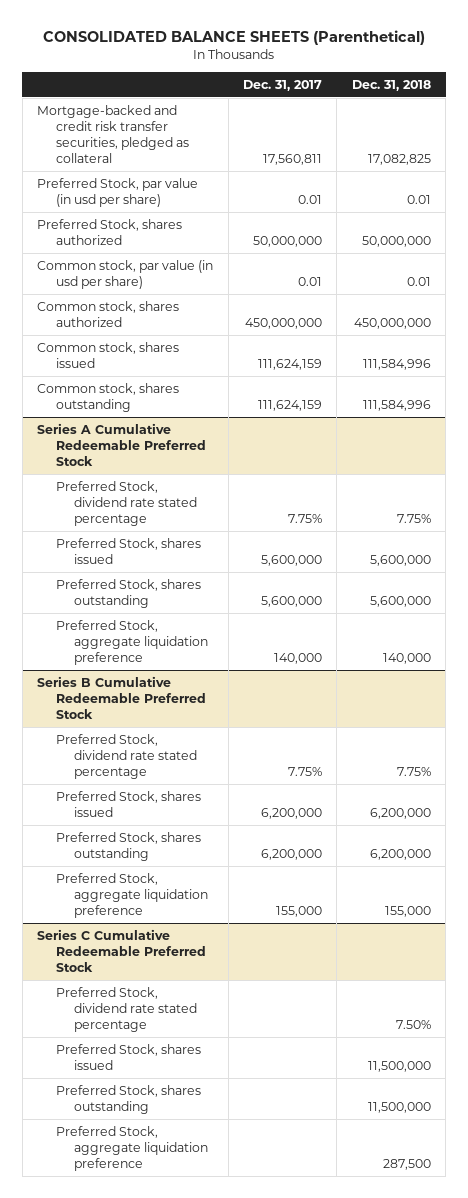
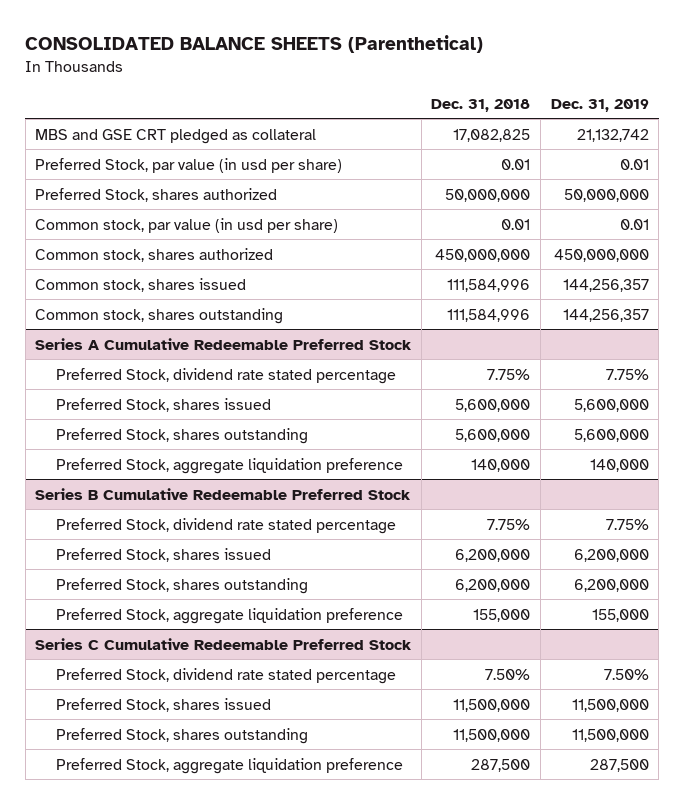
[243,79,323,91] Dec. 31, 2017 -> none
none -> [550,98,649,112] Dec. 31, 2019
[37,104,189,164] Mortgage-backed and credit risk transfer securities, pledged as collateral -> [35,128,317,144] MBS and GSE CRT pledged as collateral

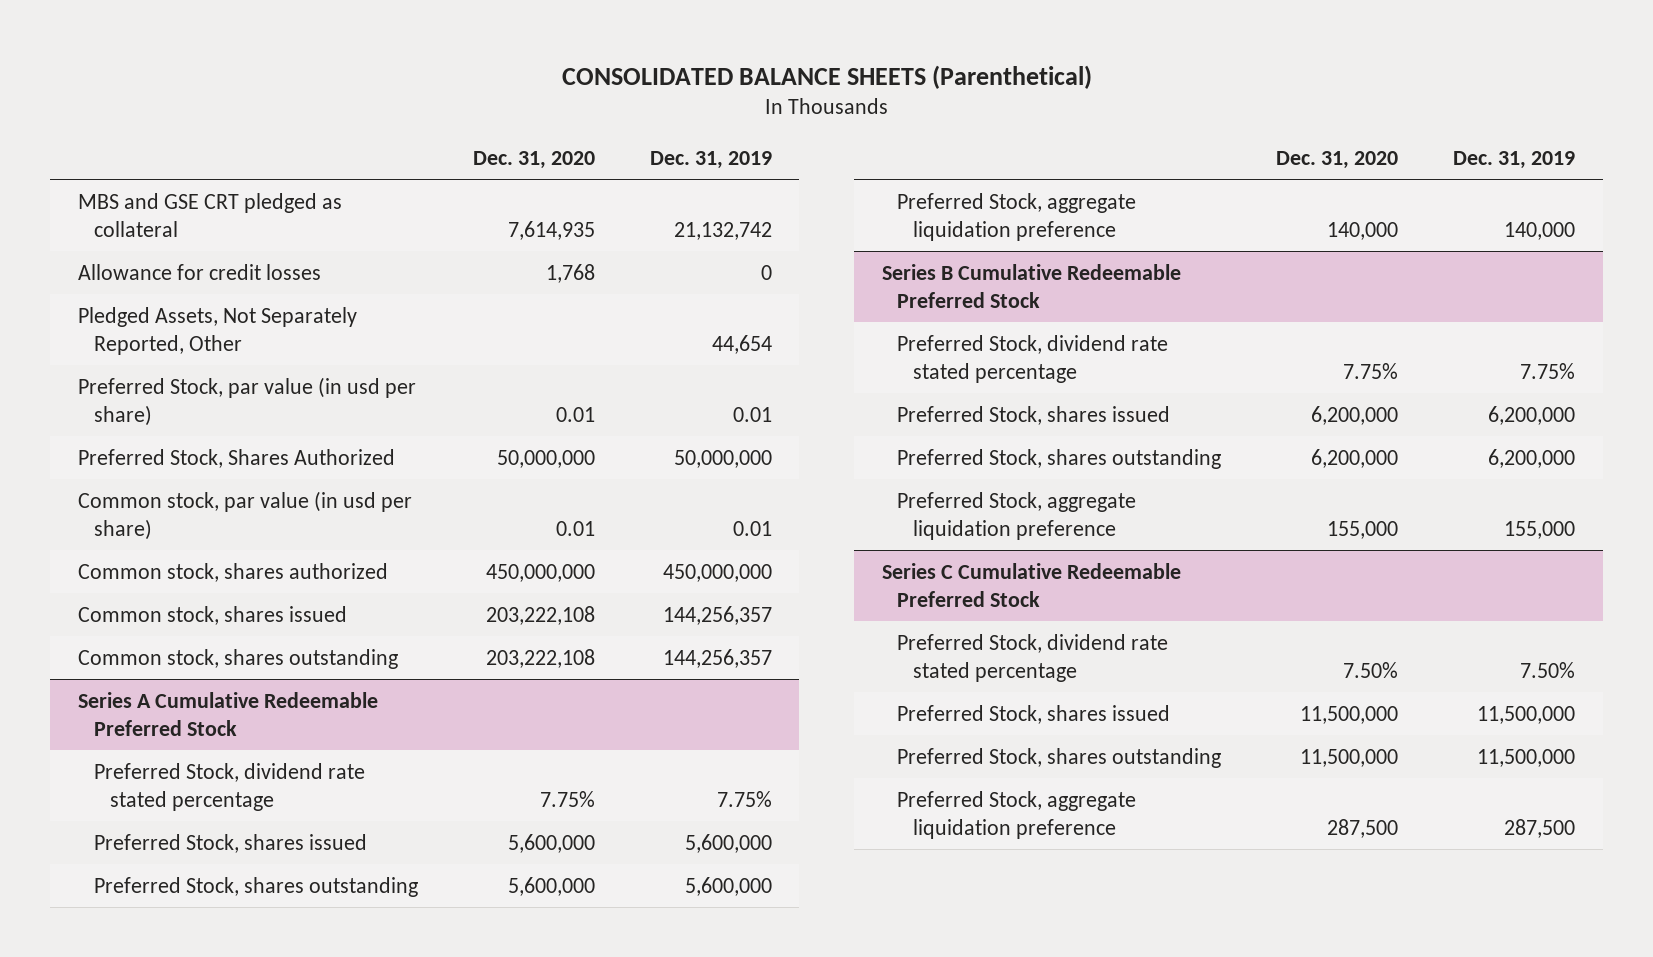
[431,98,531,112] Dec. 31, 2018 -> none
none -> [472,150,595,169] Dec. 31, 2020
none -> [77,263,321,280] Allowance for credit losses
none -> [77,306,357,355] Pledged Assets, Not Separately Reported, Other
[35,187,278,202] Preferred Stock, shares authorized -> [77,448,395,468] Preferred Stock, Shares Authorized

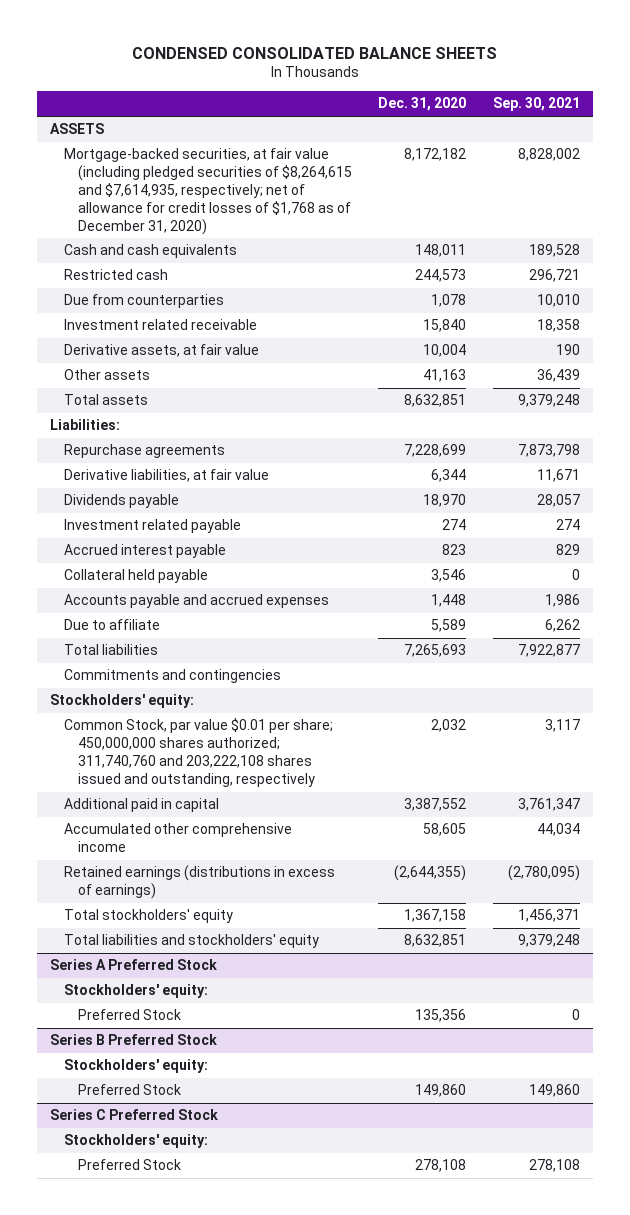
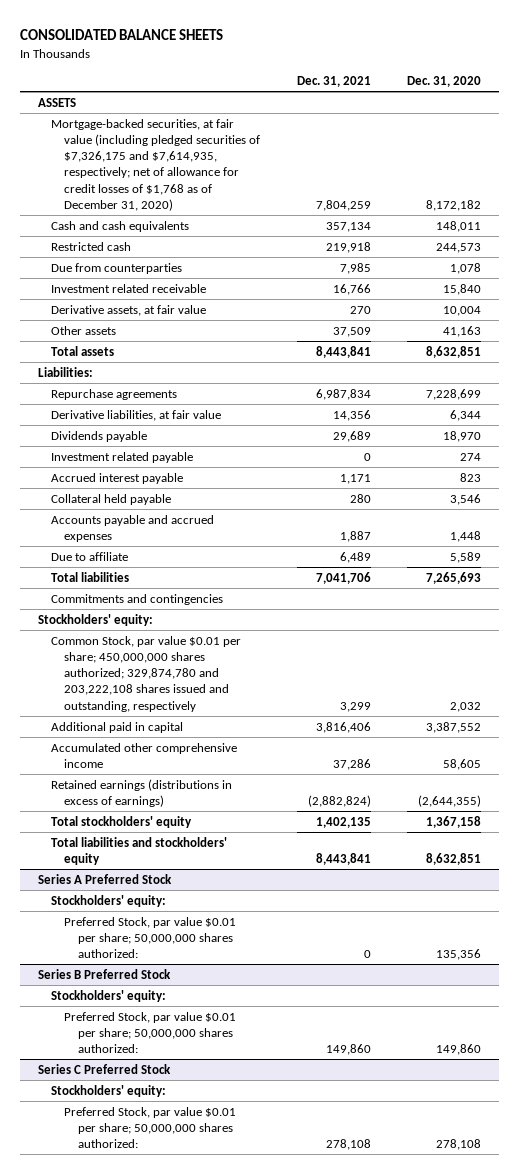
[132,46,498,59] CONDENSED CONSOLIDATED BALANCE SHEETS -> [20,29,224,41] CONSOLIDATED BALANCE SHEETS
[492,97,580,112] Sep. 30, 2021 -> none
none -> [296,75,371,87] Dec. 31, 2021
[64,148,352,235] Mortgage-backed securities, at fair value (including pledged securities of $8,264,615 and $7,614,935, respectively; net of allowance for credit losses of $1,768 as of December 31, 2020) -> [51,118,261,212] Mortgage-backed securities, at fair value (including pledged securities of $7,326,175 and $7,614,935, respectively; net of allowance for credit losses of $1,768 as of December 31, 2020)
[64,718,334,787] Common Stock, par value $0.01 per share; 450,000,000 shares authorized; 311,740,760 and 203,222,108 shares issued and outstanding, respectively -> [51,635,242,712] Common Stock, par value $0.01 per share; 450,000,000 shares authorized; 329,874,780 and 203,222,108 shares issued and outstanding, respectively
[77,1009,181,1021] Preferred Stock -> [64,916,237,959] Preferred Stock, par value $0.01 per share; 50,000,000 shares authorized:
[77,1084,181,1096] Preferred Stock -> [64,1011,237,1054] Preferred Stock, par value $0.01 per share; 50,000,000 shares authorized:
[77,1159,181,1171] Preferred Stock -> [64,1106,237,1149] Preferred Stock, par value $0.01 per share; 50,000,000 shares authorized:

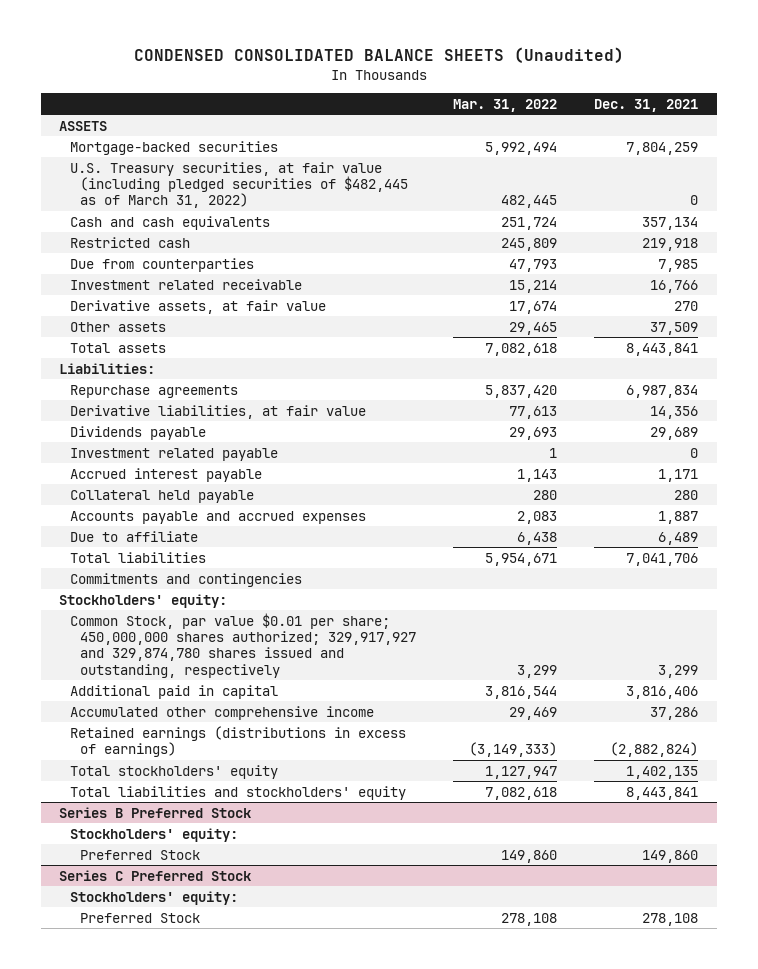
[20,29,224,41] CONSOLIDATED BALANCE SHEETS -> [133,47,624,64] CONDENSED CONSOLIDATED BALANCE SHEETS (Unaudited)
[406,75,481,87] Dec. 31, 2020 -> none
none -> [453,98,558,112] Mar. 31, 2022
[51,118,261,212] Mortgage-backed securities, at fair value (including pledged securities of $7,326,175 and $7,614,935, respectively; net of allowance for credit losses of $1,768 as of December 31, 2020) -> [69,140,278,155] Mortgage-backed securities
none -> [69,161,408,209] U.S. Treasury securities, at fair value (including pledged securities of $482,445 as of March 31, 2022)
[51,635,242,712] Common Stock, par value $0.01 per share; 450,000,000 shares authorized; 329,874,780 and 203,222,108 shares issued and outstanding, respectively -> [69,612,416,678] Common Stock, par value $0.01 per share; 450,000,000 shares authorized; 329,917,927 and 329,874,780 shares issued and outstanding, respectively
[38,873,173,884] Series A Preferred Stock -> none
[51,894,167,907] Stockholders' equity: -> none
[64,916,237,959] Preferred Stock, par value $0.01 per share; 50,000,000 shares authorized: -> none
[64,1011,237,1054] Preferred Stock, par value $0.01 per share; 50,000,000 shares authorized: -> [79,849,200,860] Preferred Stock
[64,1106,237,1149] Preferred Stock, par value $0.01 per share; 50,000,000 shares authorized: -> [79,912,200,923] Preferred Stock

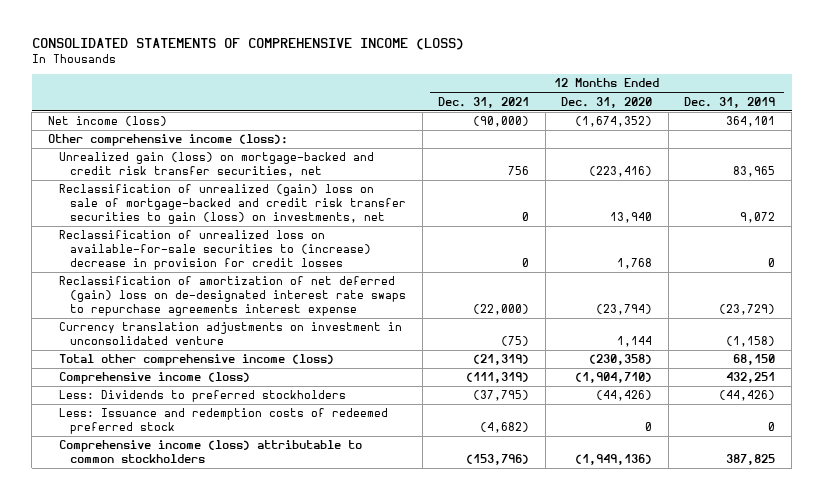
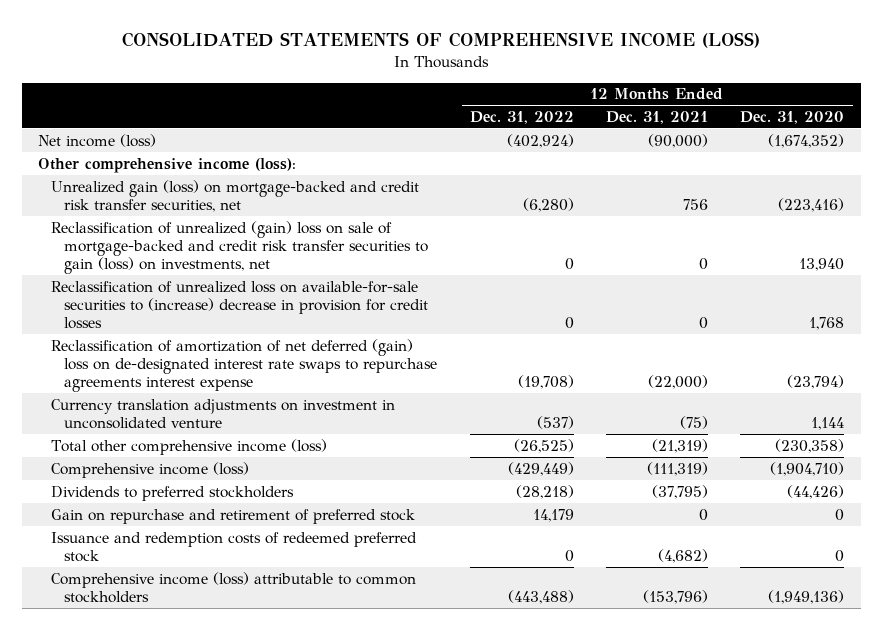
[684,96,776,108] Dec. 31, 2019 -> none
none -> [469,110,574,124] Dec. 31, 2022
[58,390,346,403] Less: Dividends to preferred stockholders -> [51,485,295,501] Dividends to preferred stockholders
none -> [51,508,416,524] Gain on repurchase and retirement of preferred stock
[58,408,388,435] Less: Issuance and redemption costs of redeemed preferred stock -> [51,531,418,562] Issuance and redemption costs of redeemed preferred stock

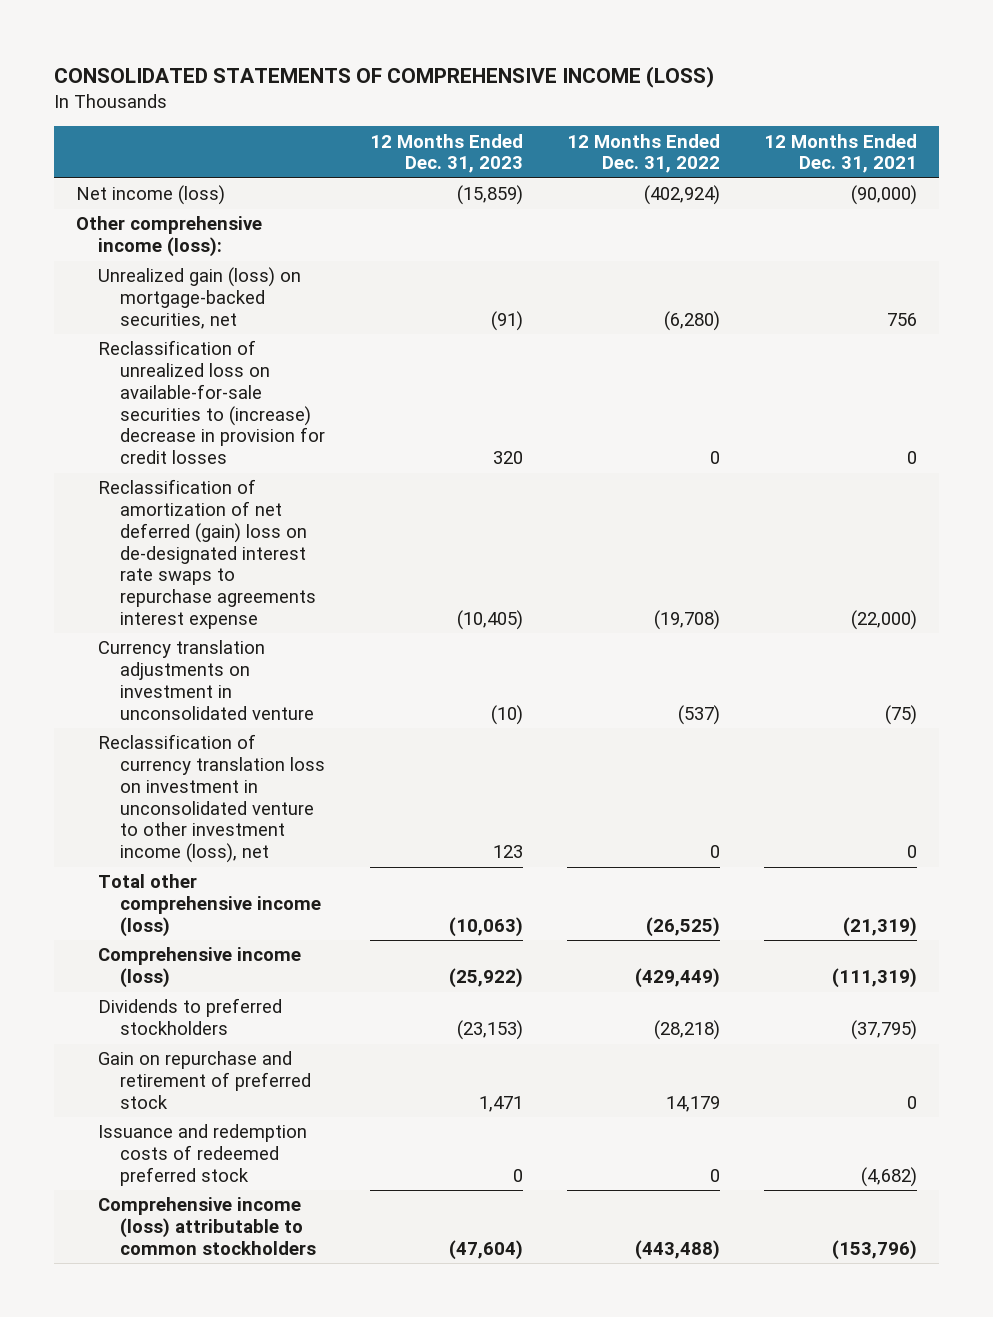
[740,110,845,124] Dec. 31, 2020 -> none
none -> [369,133,523,174] 12 Months Ended Dec. 31, 2023
[51,220,429,274] Reclassification of unrealized (gain) loss on sale of mortgage-backed and credit risk transfer securities to gain (loss) on investments, net -> none
[51,179,420,212] Unrealized gain (loss) on mortgage-backed and credit risk transfer securities, net -> [98,267,302,329] Unrealized gain (loss) on mortgage-backed securities, net
none -> [98,734,326,864] Reclassification of currency translation loss on investment in unconsolidated venture to other investment income (loss), net

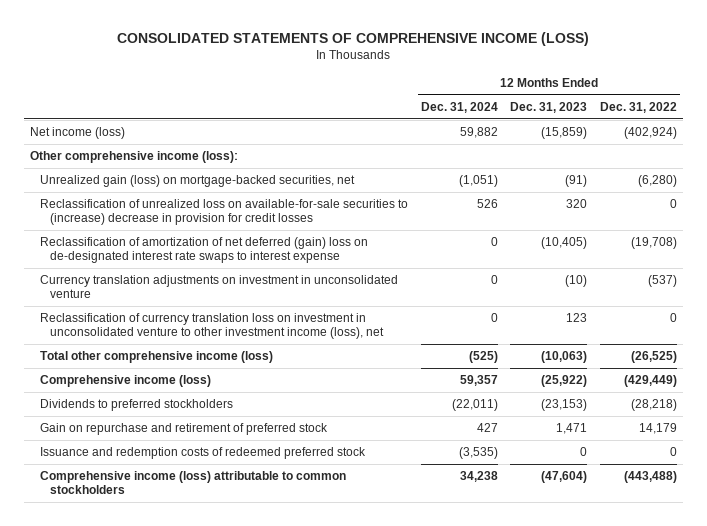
[764,133,918,174] 12 Months Ended Dec. 31, 2021 -> none
none -> [420,101,498,113] Dec. 31, 2024
[98,479,317,629] Reclassification of amortization of net deferred (gain) loss on de-designated interest rate swaps to repurchase agreements interest expense -> [40,236,369,263] Reclassification of amortization of net deferred (gain) loss on de-designated interest rate swaps to interest expense

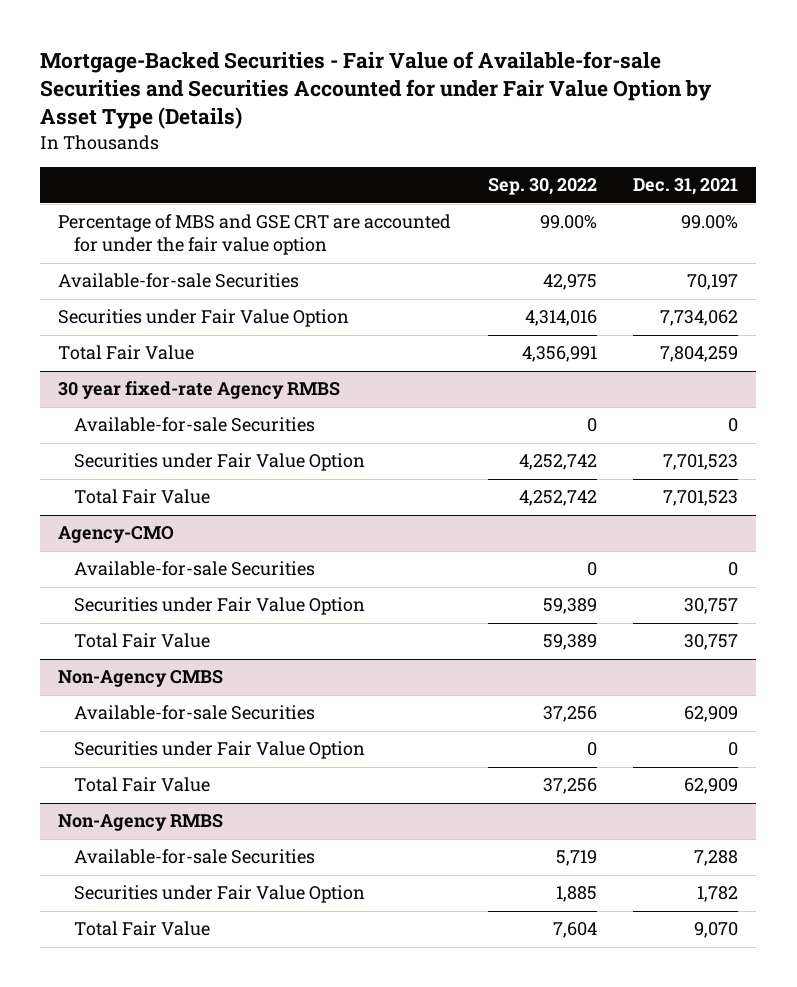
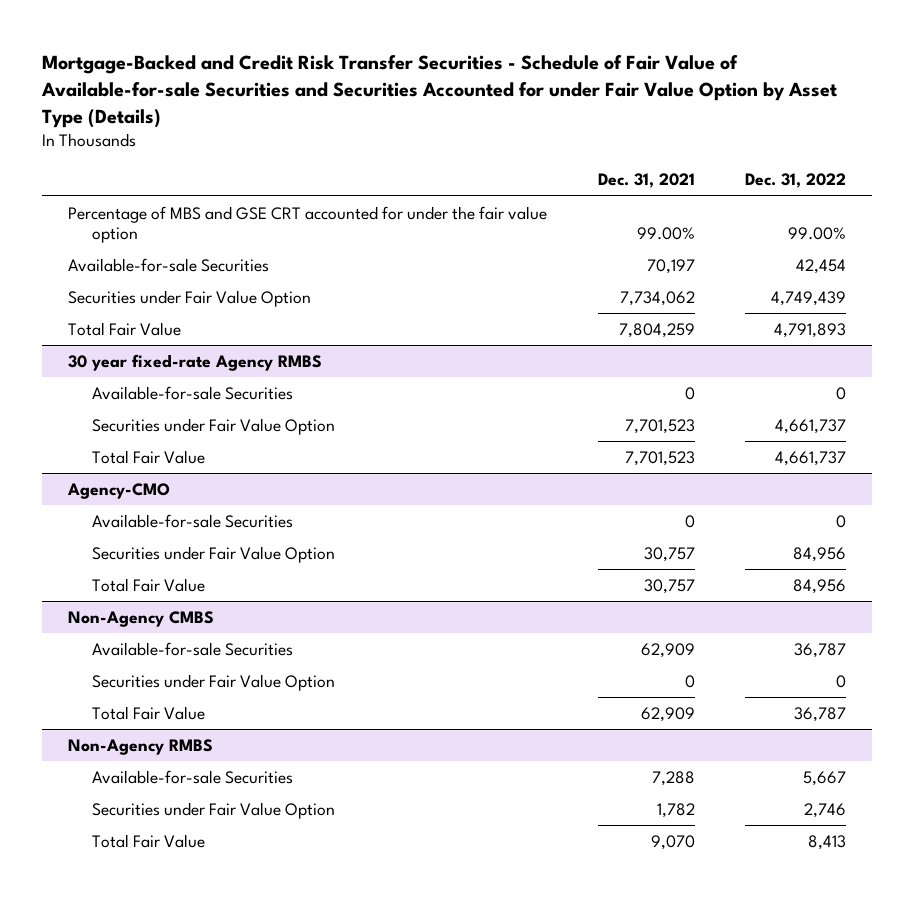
[40,51,713,130] Mortgage-Backed Securities - Fair Value of Available-for-sale Securities and Securities Accounted for under Fair Value Option by Asset Type (Details) -> [41,55,838,128] Mortgage-Backed and Credit Risk Transfer Securities - Schedule of Fair Value of Available-for-sale Securities and Securities Accounted for under Fair Value Option by Asset Type (Details)
[487,178,597,196] Sep. 30, 2022 -> none
none -> [745,173,847,189] Dec. 31, 2022
[58,214,452,256] Percentage of MBS and GSE CRT are accounted for under the fair value option -> [67,205,547,243] Percentage of MBS and GSE CRT accounted for under the fair value option

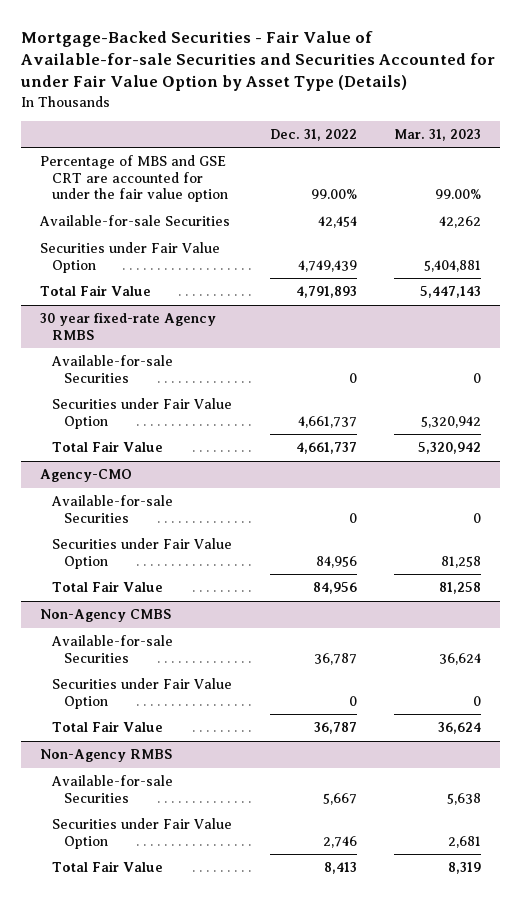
[41,55,838,128] Mortgage-Backed and Credit Risk Transfer Securities - Schedule of Fair Value of Available-for-sale Securities and Securities Accounted for under Fair Value Option by Asset Type (Details) -> [20,31,496,92] Mortgage-Backed Securities - Fair Value of Available-for-sale Securities and Securities Accounted for under Fair Value Option by Asset Type (Details)
[597,173,695,189] Dec. 31, 2021 -> none
none -> [394,128,482,141] Mar. 31, 2023
[67,205,547,243] Percentage of MBS and GSE CRT accounted for under the fair value option -> [39,155,229,203] Percentage of MBS and GSE CRT are accounted for under the fair value option

